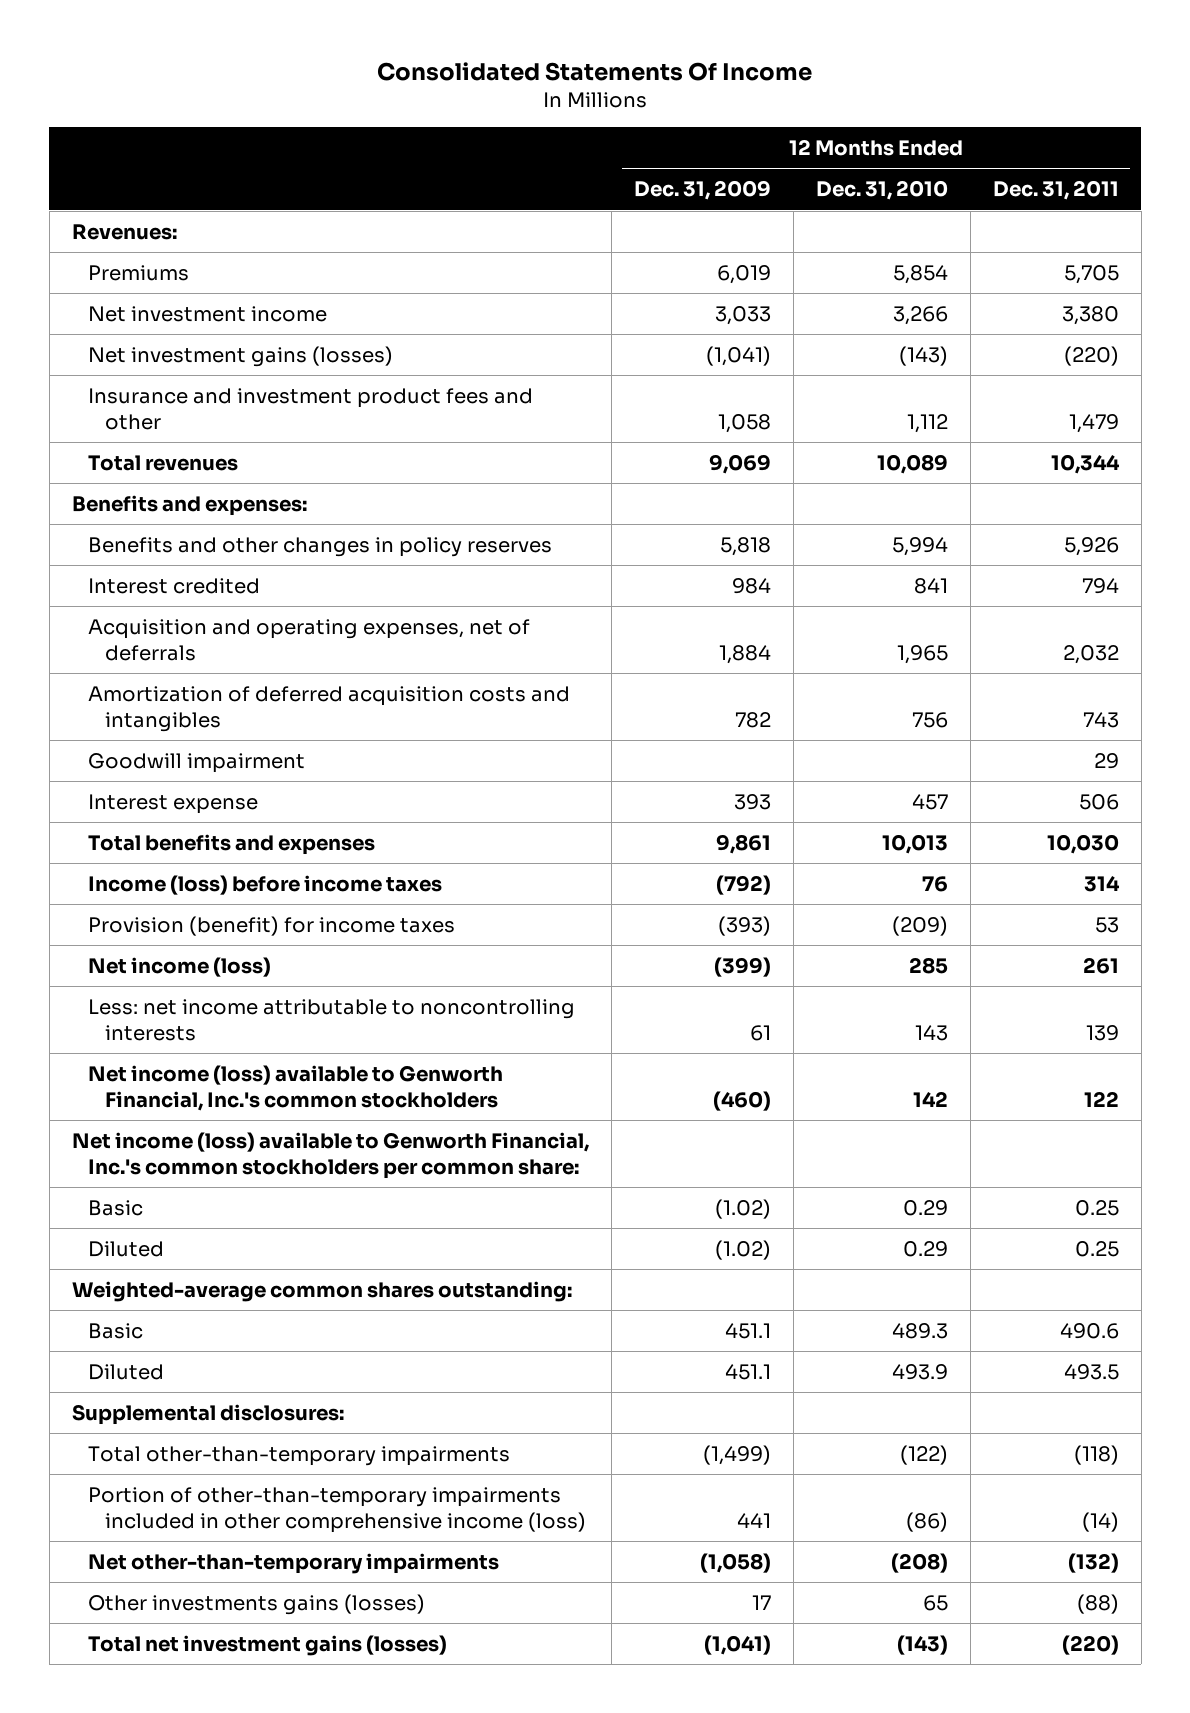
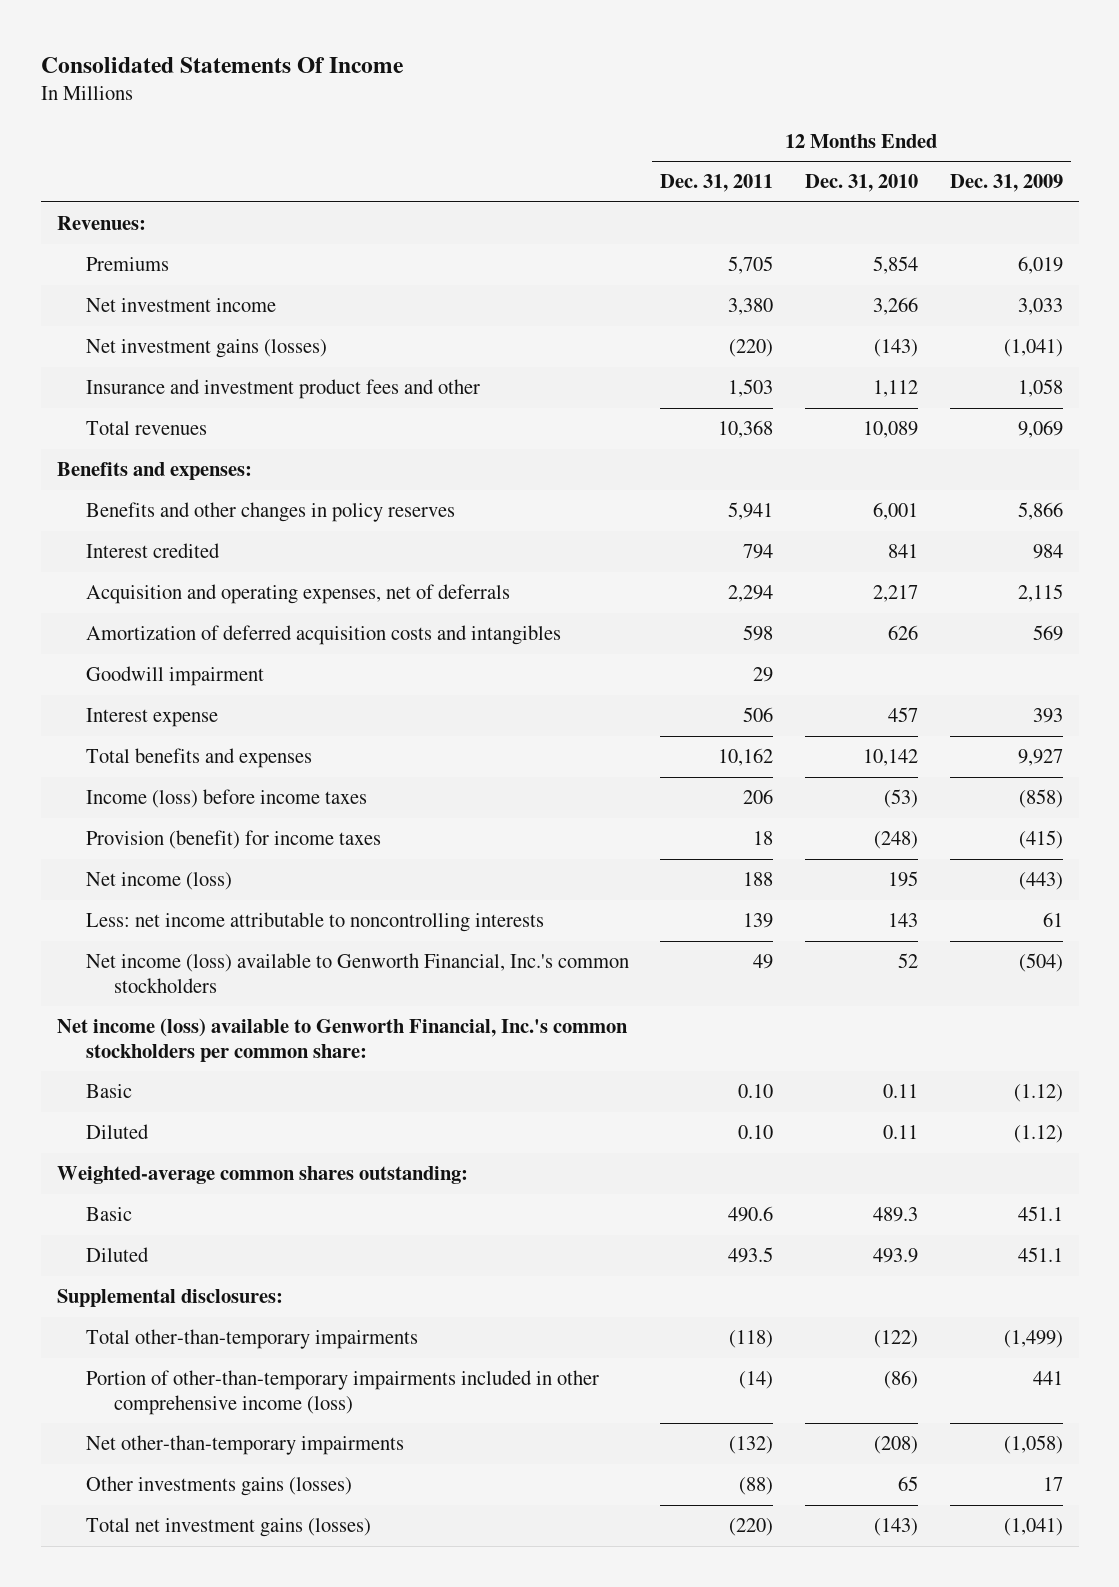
[1068,413,1119,433] 1,479 -> [728,379,774,398] 1,503
[1050,453,1120,474] 10,344 -> [718,420,774,439] 10,368
[719,536,771,556] 5,818 -> [1017,502,1063,521] 5,866
[891,536,948,556] 5,994 -> [872,502,918,521] 6,001
[1063,536,1119,556] 5,926 -> [728,502,774,521] 5,941
[718,644,771,664] 1,884 -> [1017,584,1063,603] 2,115
[896,644,948,664] 1,965 -> [872,585,918,603] 2,217
[1062,644,1119,664] 2,032 -> [728,585,774,603] 2,294
[734,711,771,728] 782 -> [1032,625,1063,642] 569
[911,711,948,728] 756 -> [887,625,918,641] 626
[1082,711,1119,728] 743 -> [743,625,774,642] 598
[715,833,771,854] 9,861 -> [1017,749,1063,767] 9,927
[881,833,948,854] 10,013 -> [862,749,918,767] 10,142
[1046,833,1119,854] 10,030 -> [718,748,774,767] 10,162
[715,874,771,895] (792) -> [1018,789,1063,809] (858)
[921,875,948,892] 76 -> [883,789,918,809] (53)
[1083,874,1120,892] 314 -> [743,789,774,805] 206
[717,915,771,936] (393) -> [1018,830,1063,850] (415)
[891,915,948,936] (209) -> [873,831,918,850] (248)
[1094,916,1119,933] 53 -> [753,831,774,846] 18
[713,956,771,977] (399) -> [1018,872,1063,891] (443)
[908,956,948,974] 285 -> [887,871,918,888] 195
[1082,956,1119,974] 261 -> [743,872,774,887] 188
[712,1090,771,1111] (460) -> [1018,953,1063,973] (504)
[912,1090,948,1107] 142 -> [897,953,918,969] 52
[1083,1090,1119,1107] 122 -> [753,954,774,970] 49
[714,1198,771,1219] (1.02) -> [1013,1084,1063,1103] (1.12)
[902,1199,948,1216] 0.29 -> [882,1084,918,1099] 0.11
[1074,1199,1119,1216] 0.25 -> [738,1084,774,1099] 0.10
[714,1239,771,1260] (1.02) -> [1013,1125,1063,1144] (1.12)
[902,1240,948,1257] 0.29 -> [882,1125,918,1140] 0.11
[1074,1240,1119,1257] 0.25 -> [738,1125,774,1140] 0.10

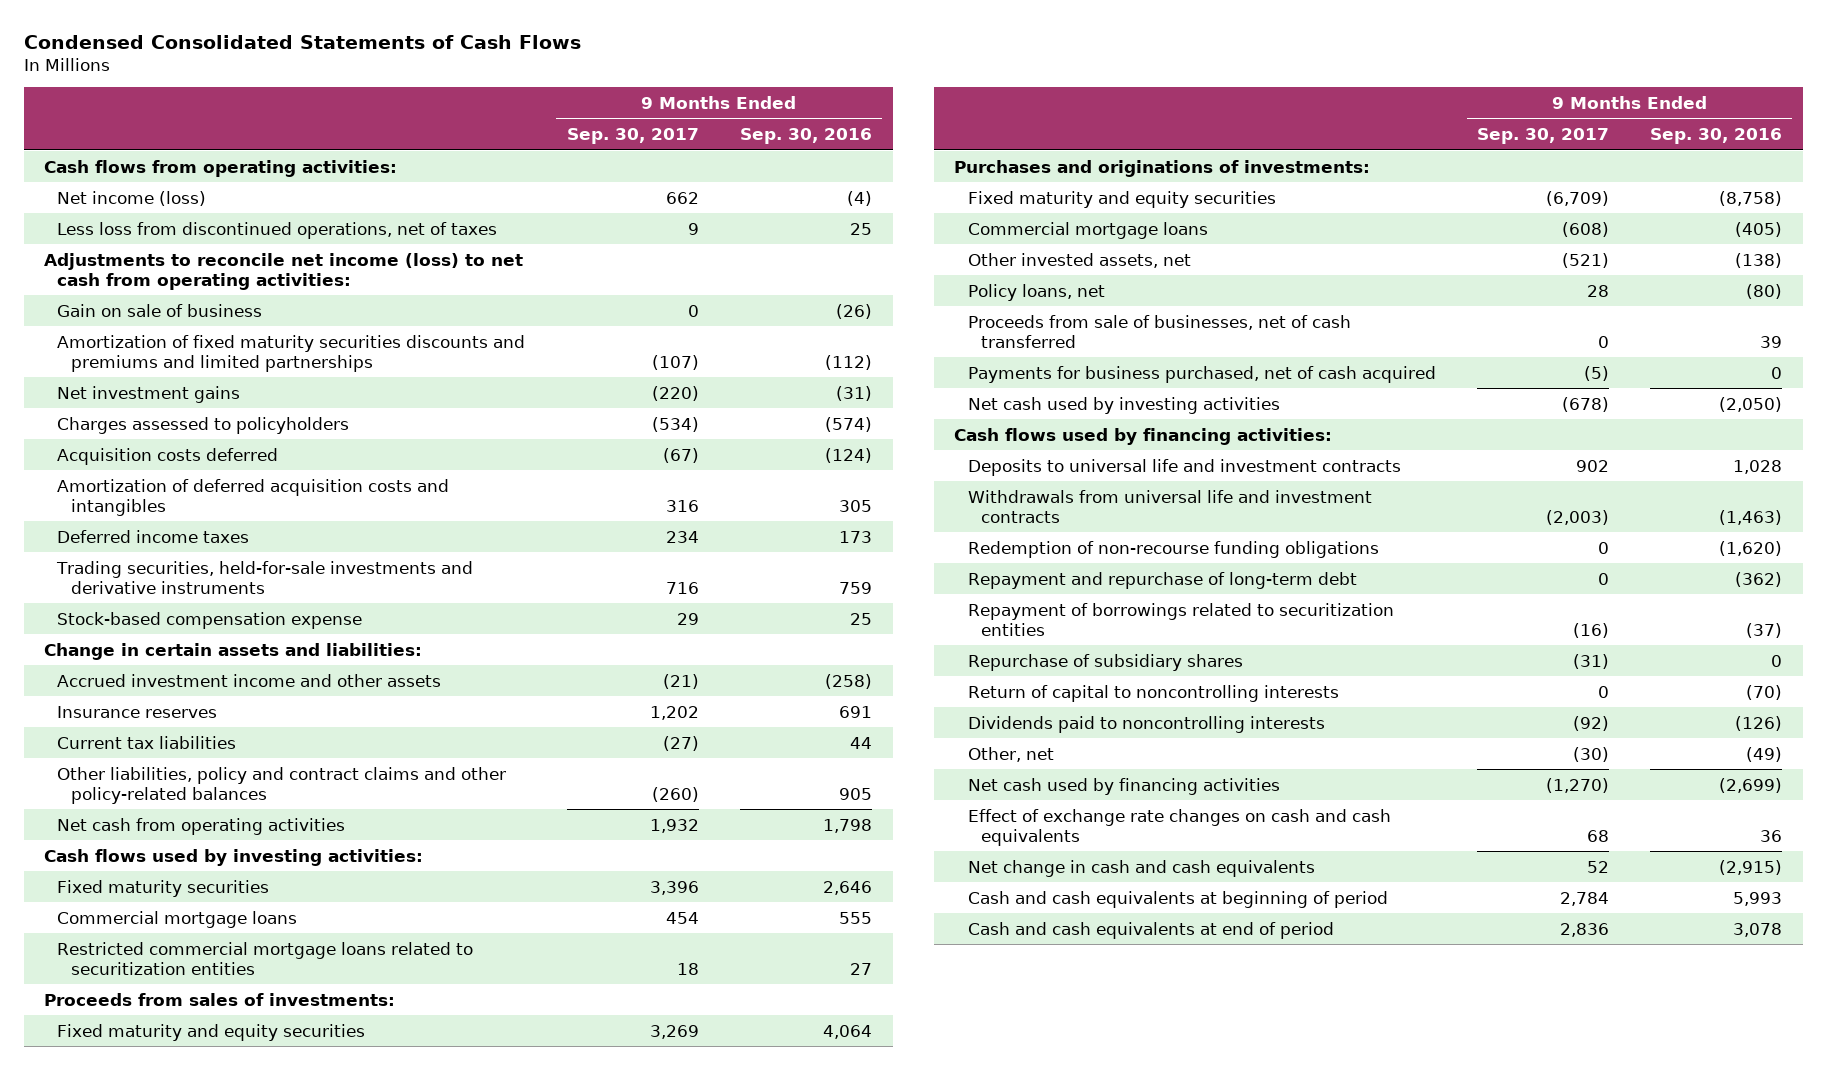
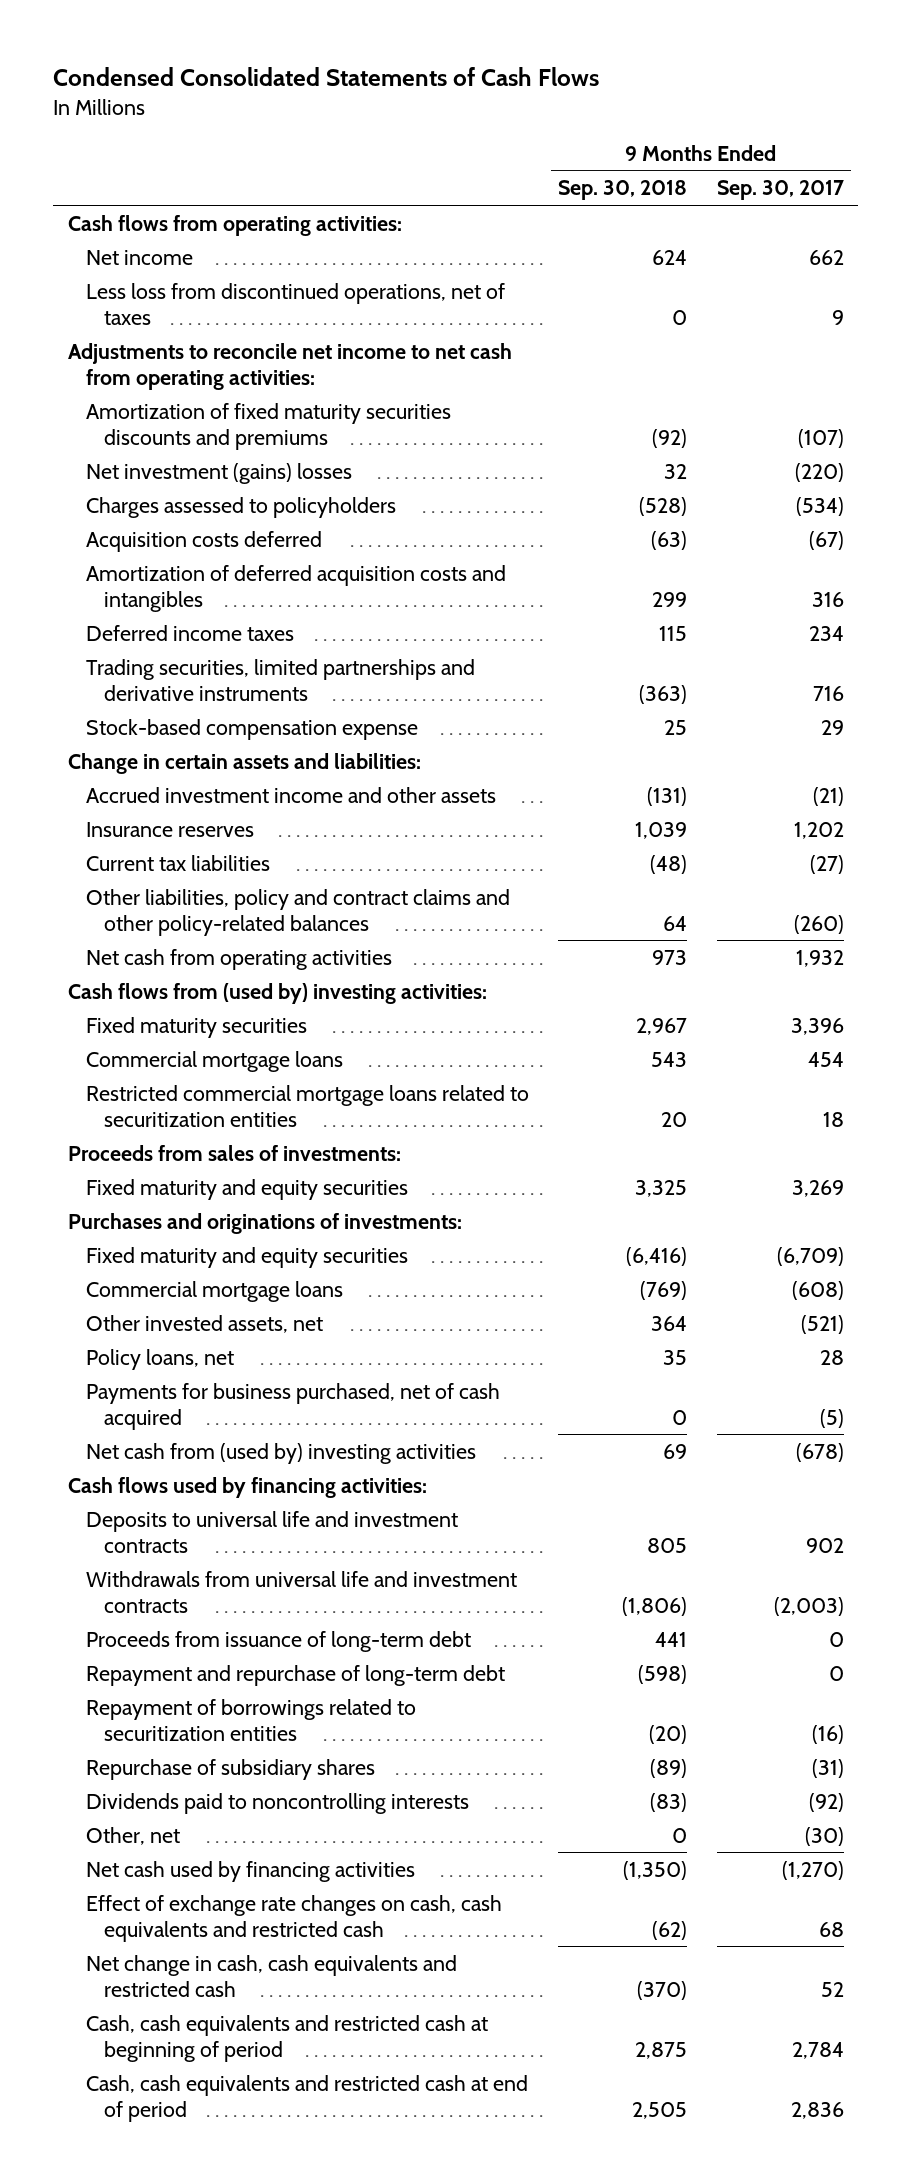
[740,127,873,144] Sep. 30, 2016 -> none
none -> [558,180,688,201] Sep. 30, 2018
[57,190,207,206] Net income (loss) -> [85,249,193,265] Net income
[57,303,263,317] Gain on sale of business -> none
[44,252,524,290] Adjustments to reconcile net income (loss) to net cash from operating activities: -> [67,342,512,390] Adjustments to reconcile net income to net cash from operating activities:
[57,334,526,372] Amortization of fixed maturity securities discounts and premiums and limited partnerships -> [85,402,451,450] Amortization of fixed maturity securities discounts and premiums
[57,385,241,403] Net investment gains -> [85,462,352,484] Net investment (gains) losses
[56,560,474,594] Trading securities, held-for-sale investments and derivative instruments -> [85,658,475,701] Trading securities, limited partnerships and derivative instruments
[44,848,424,866] Cash flows used by investing activities: -> [67,982,487,1004] Cash flows from (used by) investing activities:
[967,314,1351,348] Proceeds from sale of businesses, net of cash transferred -> none
[967,396,1280,414] Net cash used by investing activities -> [85,1442,476,1464] Net cash from (used by) investing activities
[967,540,1379,558] Redemption of non-recourse funding obligations -> none
none -> [85,1630,471,1652] Proceeds from issuance of long-term debt
[967,684,1339,702] Return of capital to noncontrolling interests -> none
[967,808,1391,846] Effect of exchange rate changes on cash and cash equivalents -> [85,1894,502,1942] Effect of exchange rate changes on cash, cash equivalents and restricted cash
[967,859,1315,877] Net change in cash and cash equivalents -> [85,1954,457,1997] Net change in cash, cash equivalents and restricted cash
[967,890,1388,908] Cash and cash equivalents at beginning of period -> [85,2014,488,2062] Cash, cash equivalents and restricted cash at beginning of period
[967,921,1334,939] Cash and cash equivalents at end of period -> [85,2074,528,2122] Cash, cash equivalents and restricted cash at end of period

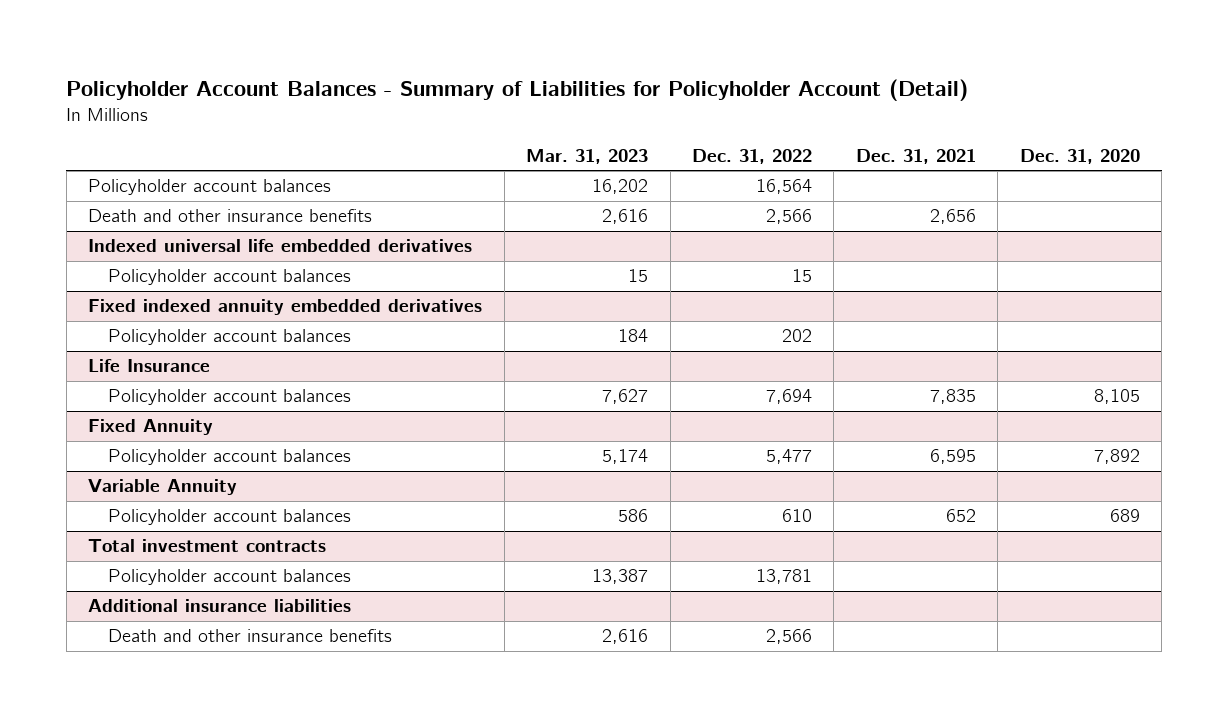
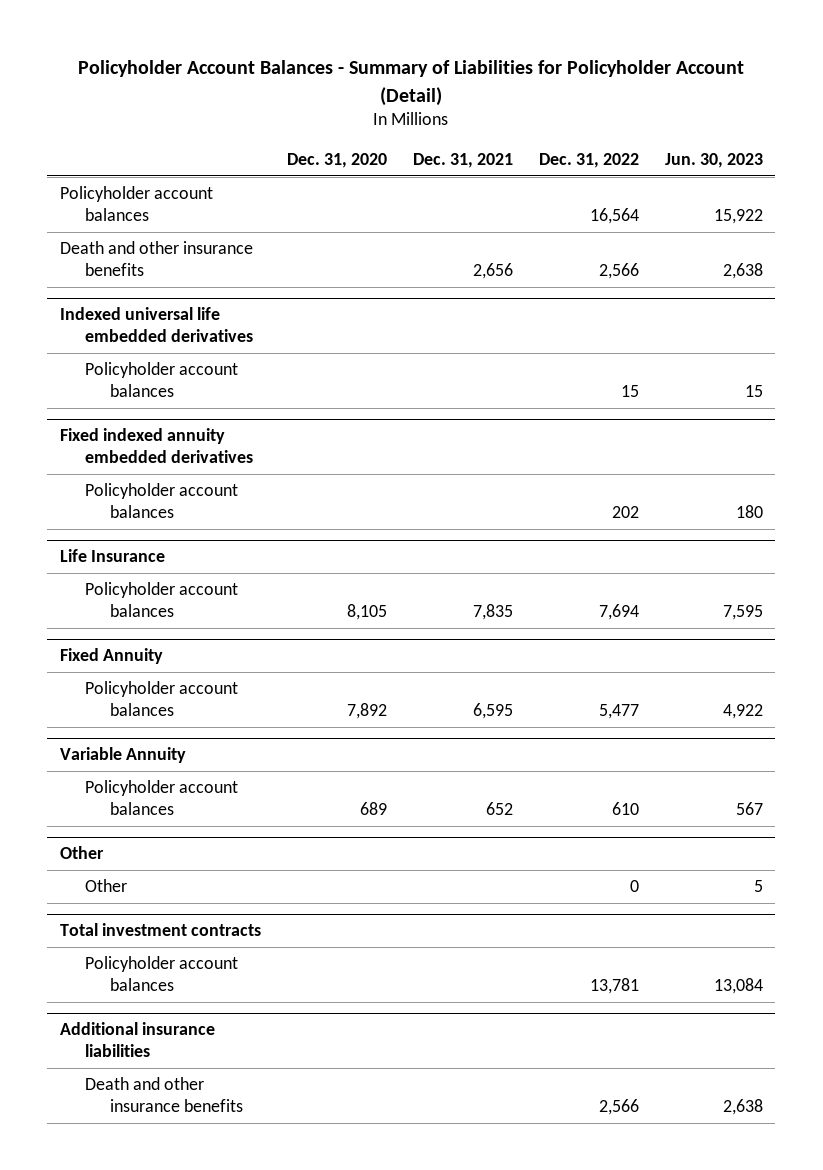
[526,148,649,164] Mar. 31, 2023 -> none
none -> [664,152,763,168] Jun. 30, 2023
none -> [60,846,105,860] Other
none -> [84,879,127,893] Other

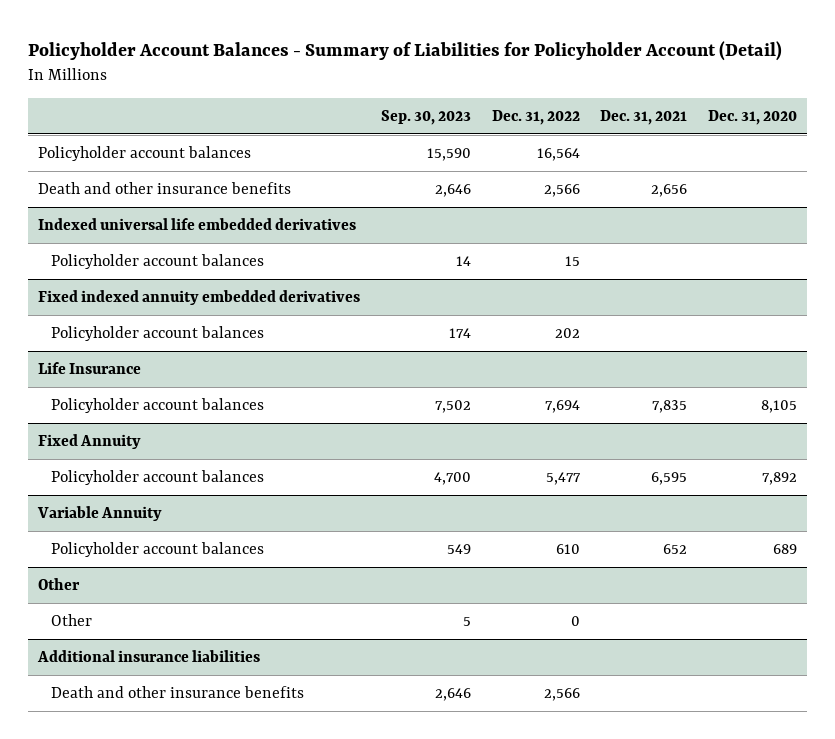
[664,152,763,168] Jun. 30, 2023 -> none
none -> [380,109,471,125] Sep. 30, 2023
[60,923,262,937] Total investment contracts -> none
[84,956,238,992] Policyholder account balances -> none

